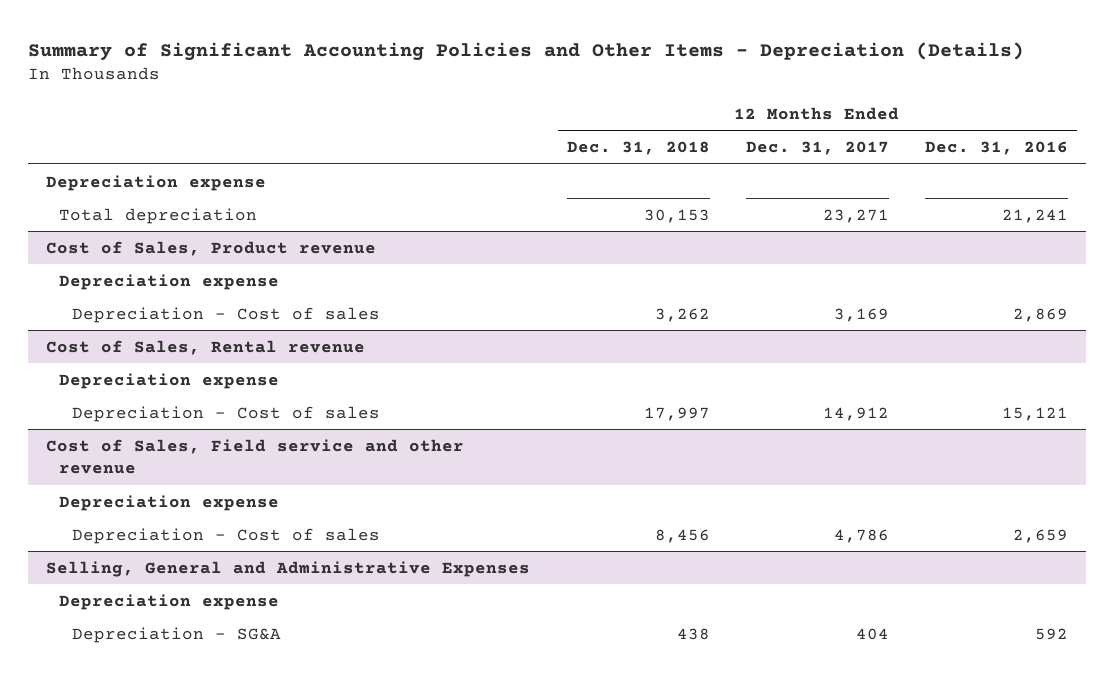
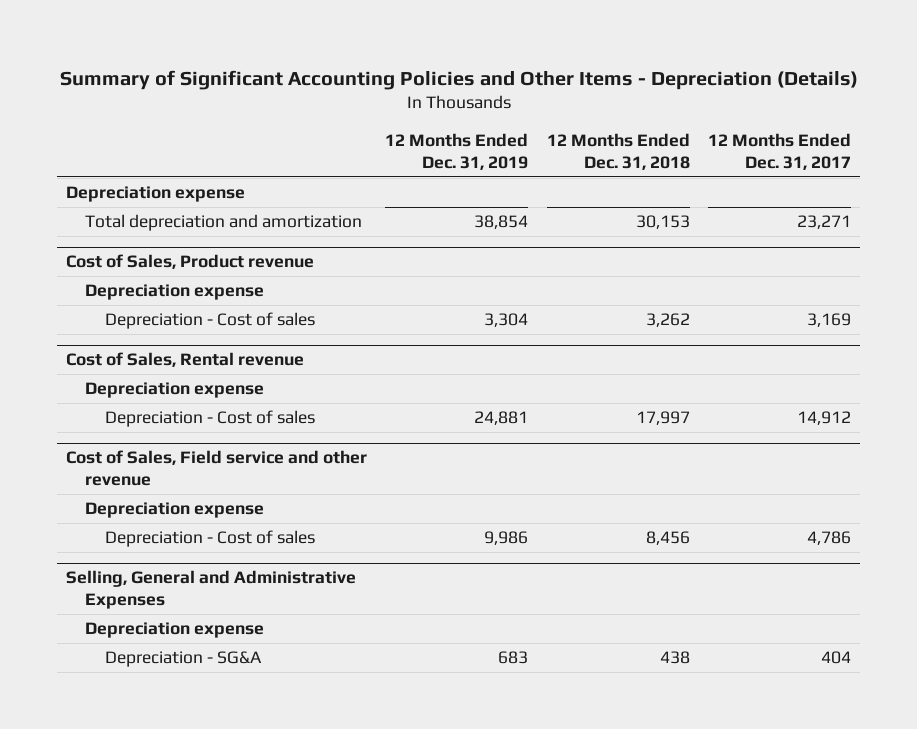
[924,141,1068,156] Dec. 31, 2016 -> none
none -> [385,132,529,170] 12 Months Ended Dec. 31, 2019
[59,207,258,224] Total depreciation -> [85,213,363,231] Total depreciation and amortization

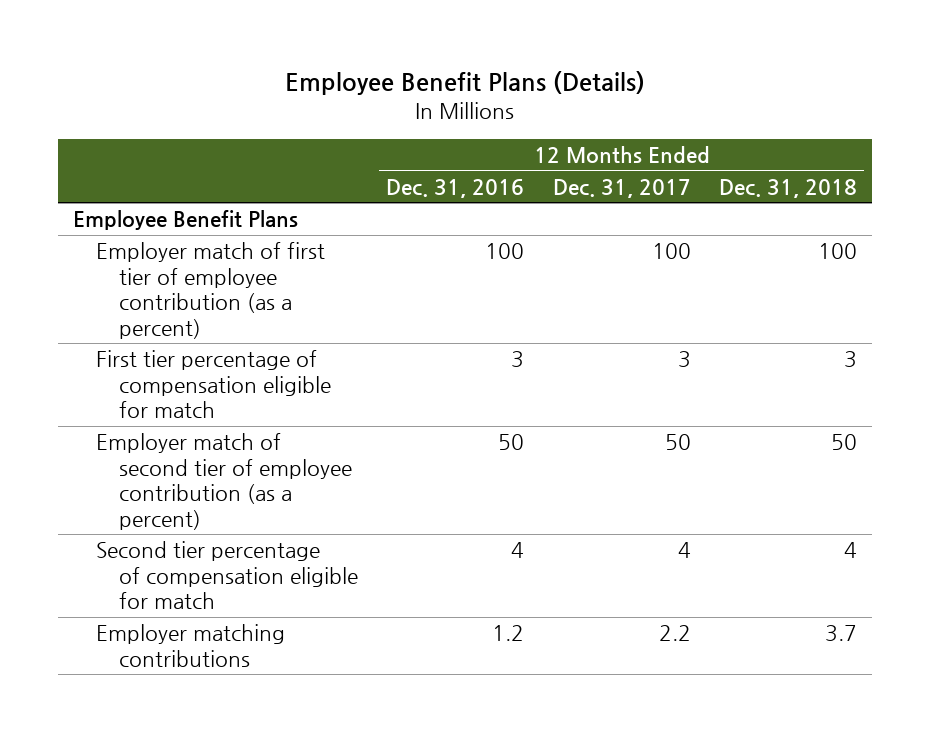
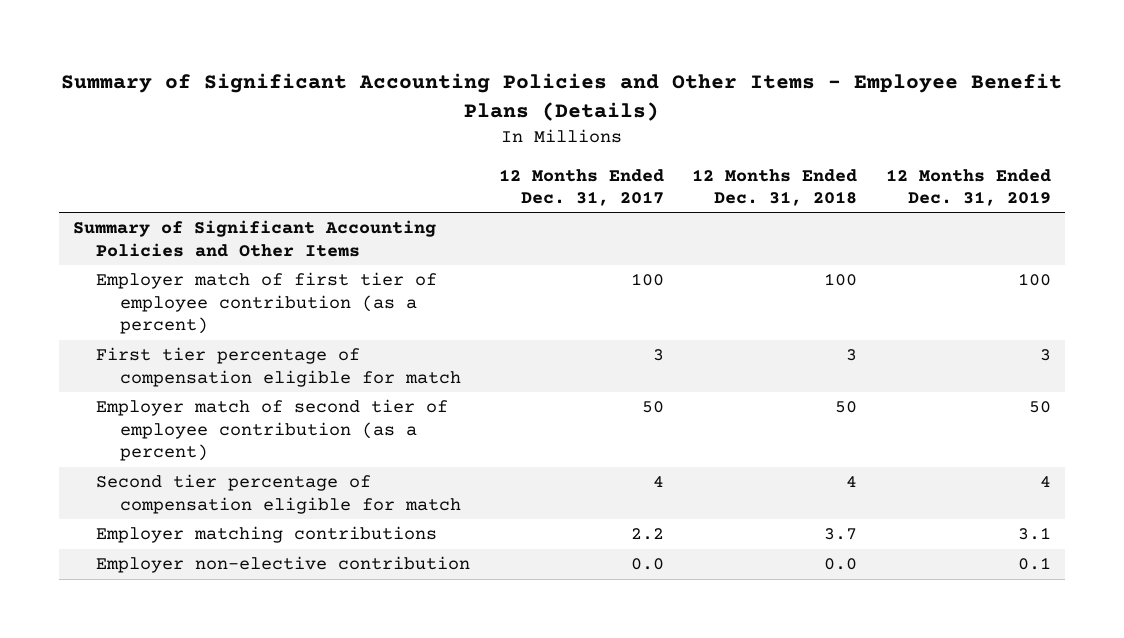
[284,71,645,96] Employee Benefit Plans (Details) -> [60,72,1062,121] Summary of Significant Accounting Policies and Other Items - Employee Benefit Plans (Details)
[386,178,525,198] Dec. 31, 2016 -> none
none -> [885,168,1051,206] 12 Months Ended Dec. 31, 2019
[72,210,298,231] Employee Benefit Plans -> none
none -> [73,220,437,257] Summary of Significant Accounting Policies and Other Items
none -> [96,556,471,574] Employer non-elective contribution

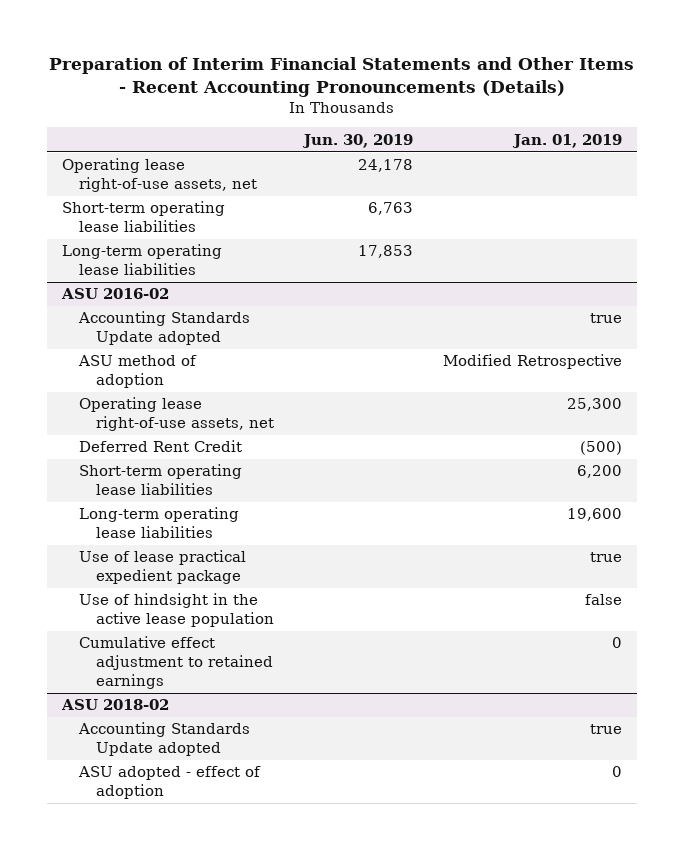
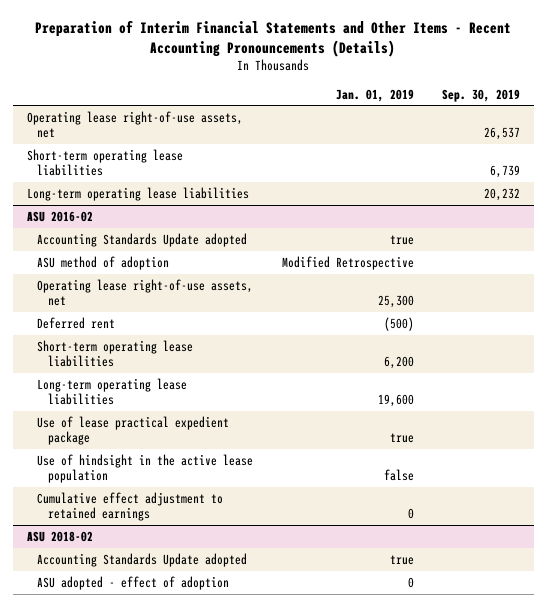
[302,133,414,148] Jun. 30, 2019 -> none
none -> [442,88,521,102] Sep. 30, 2019
[79,440,243,453] Deferred Rent Credit -> [37,316,116,329] Deferred rent

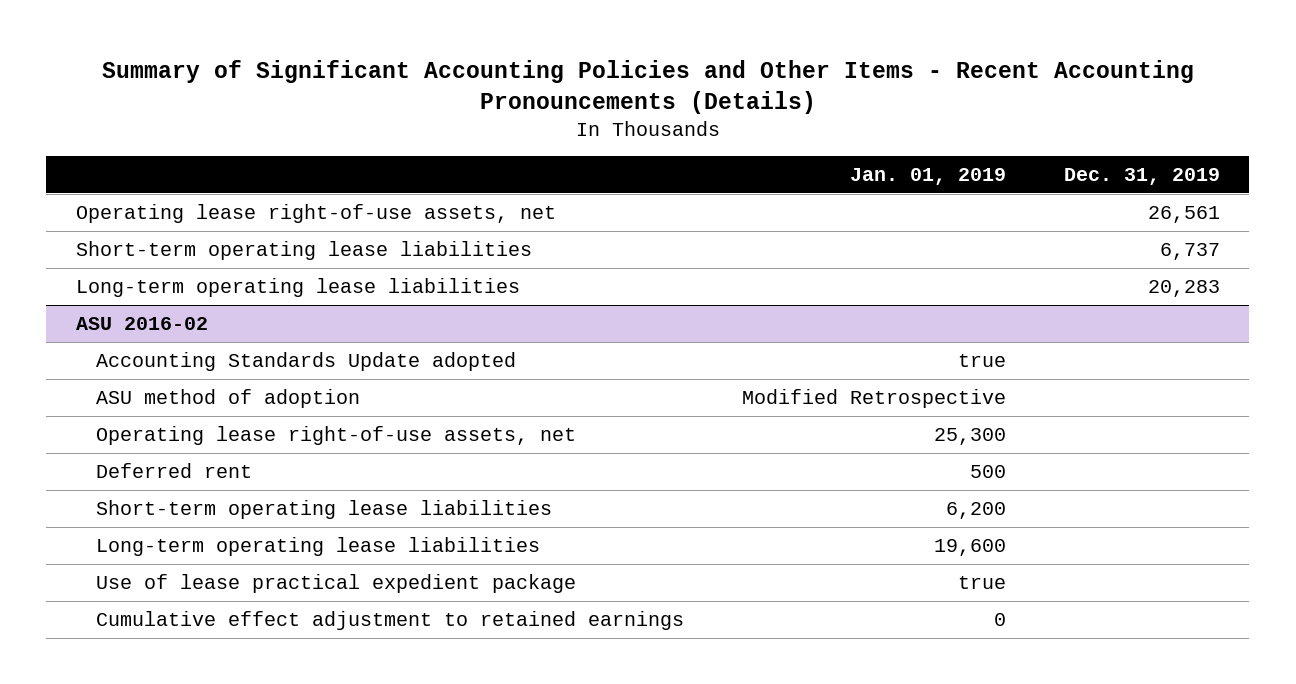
[35,19,512,57] Preparation of Interim Financial Statements and Other Items - Recent Accounting Pronouncements (Details) -> [101,59,1194,114] Summary of Significant Accounting Policies and Other Items - Recent Accounting Pronouncements (Details)
[442,88,521,102] Sep. 30, 2019 -> none
none -> [1064,167,1221,185] Dec. 31, 2019
[383,316,414,331] (500) -> [970,465,1007,479] 500
[37,453,254,484] Use of hindsight in the active lease population -> none
[26,530,93,542] ASU 2018-02 -> none
[37,552,248,567] Accounting Standards Update adopted -> none
[37,575,230,590] ASU adopted - effect of adoption -> none

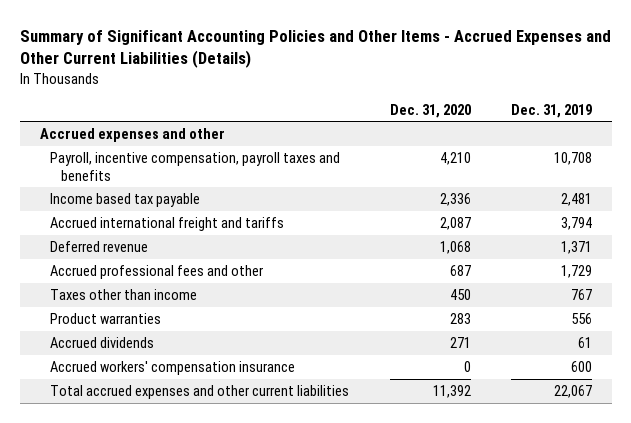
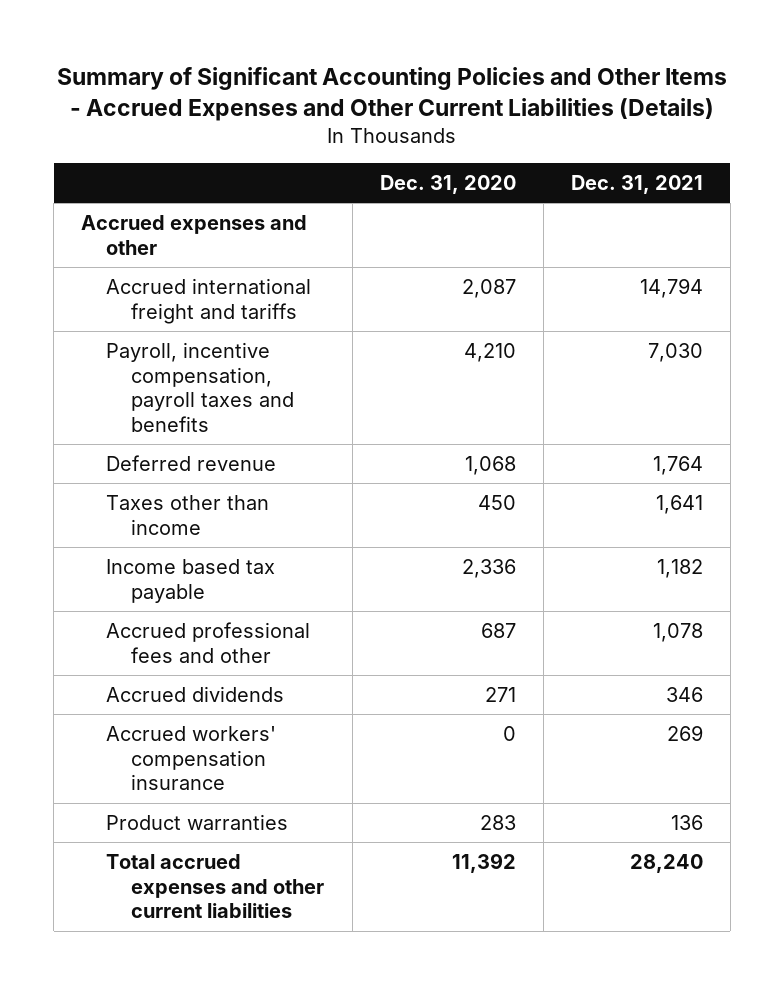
[510,103,592,118] Dec. 31, 2019 -> none
none -> [570,175,703,195] Dec. 31, 2021
[50,151,341,181] Payroll, incentive compensation, payroll taxes and benefits -> [106,342,295,432] Payroll, incentive compensation, payroll taxes and benefits
[50,192,201,207] Income based tax payable -> [106,559,276,603] Income based tax payable
[50,264,264,279] Accrued professional fees and other -> [106,622,311,663] Accrued professional fees and other
[50,312,162,324] Product warranties -> [106,814,289,831] Product warranties

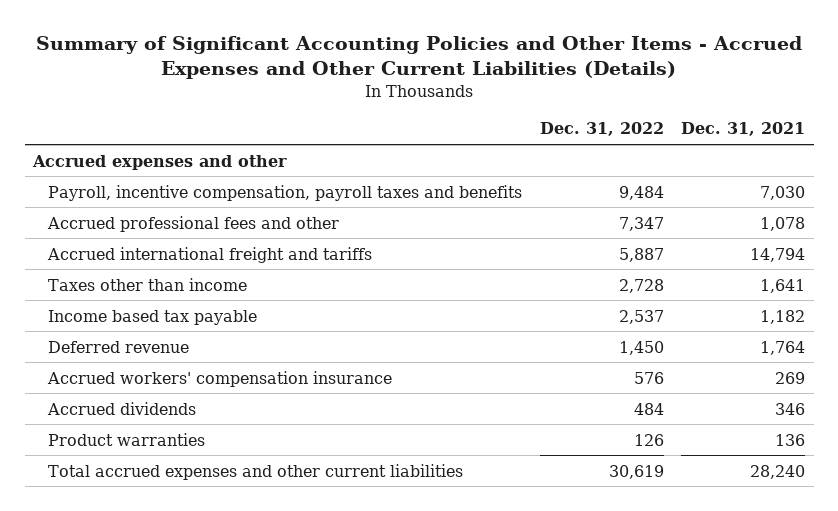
[379,175,516,195] Dec. 31, 2020 -> none
none -> [539,122,664,137] Dec. 31, 2022
[106,622,311,663] Accrued professional fees and other -> [47,215,340,232] Accrued professional fees and other
[106,278,312,324] Accrued international freight and tariffs -> [47,246,373,263] Accrued international freight and tariffs
[106,455,277,472] Deferred revenue -> [48,340,190,353] Deferred revenue
[106,686,285,703] Accrued dividends -> [47,401,197,415] Accrued dividends

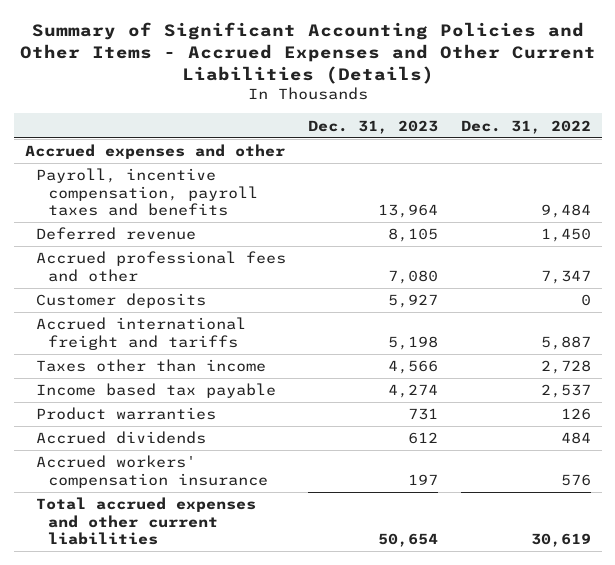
[680,122,805,137] Dec. 31, 2021 -> none
none -> [308,119,439,134] Dec. 31, 2023
[48,340,190,353] Deferred revenue -> [36,227,197,241] Deferred revenue
none -> [36,293,207,309] Customer deposits
[47,401,197,415] Accrued dividends -> [36,431,207,445] Accrued dividends
[47,370,393,387] Accrued workers' compensation insurance -> [36,455,268,488] Accrued workers' compensation insurance

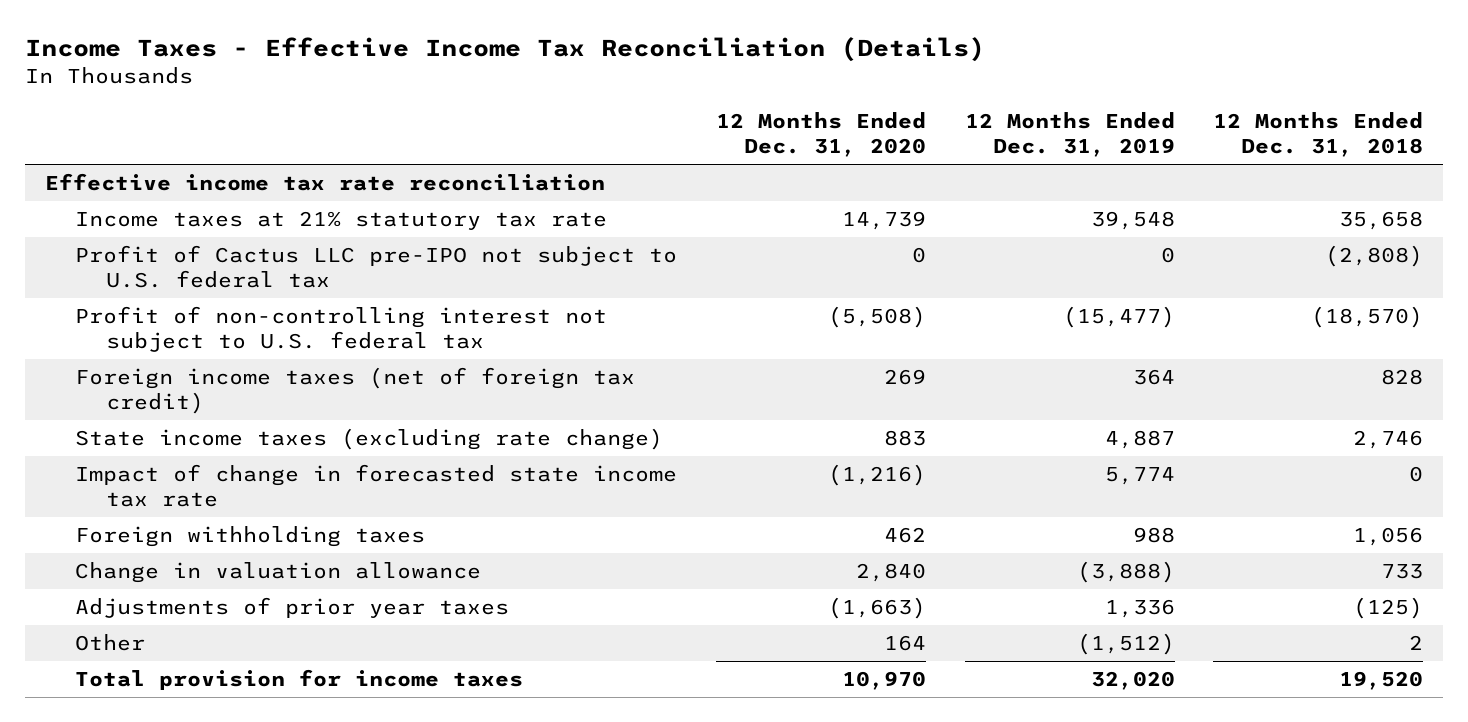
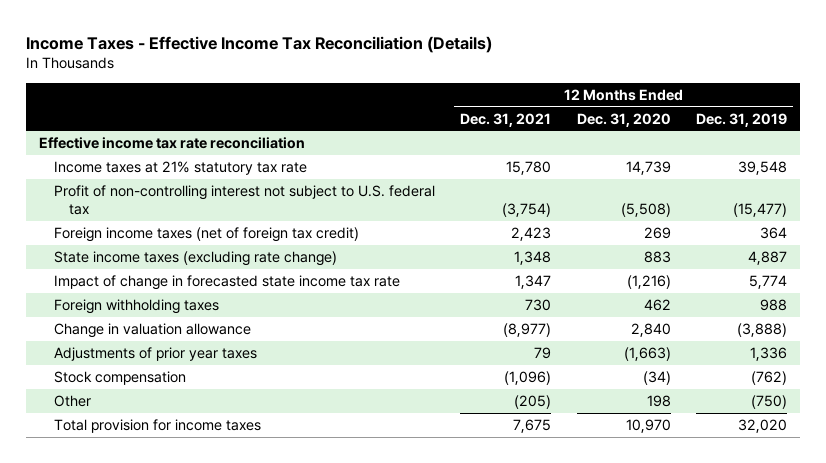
[1213,111,1424,158] 12 Months Ended Dec. 31, 2018 -> none
none -> [460,112,552,127] Dec. 31, 2021
[75,244,678,289] Profit of Cactus LLC pre-IPO not subject to U.S. federal tax -> none
none -> [54,370,187,385] Stock compensation
[883,634,926,651] 164 -> [646,394,671,407] 198
[1076,632,1175,655] (1,512) -> [750,394,787,409] (750)

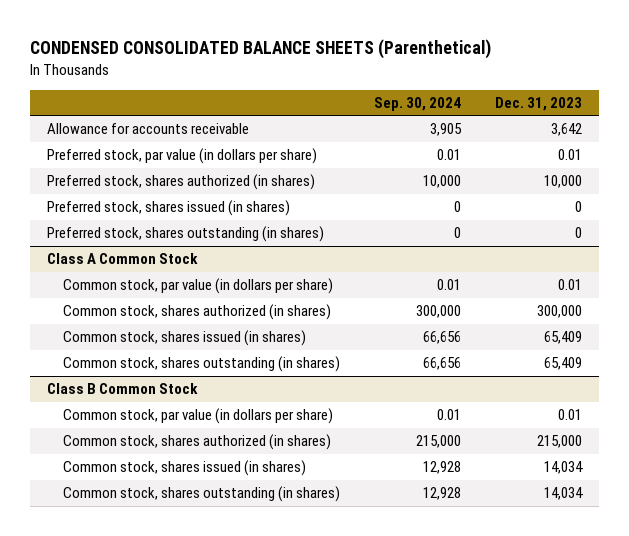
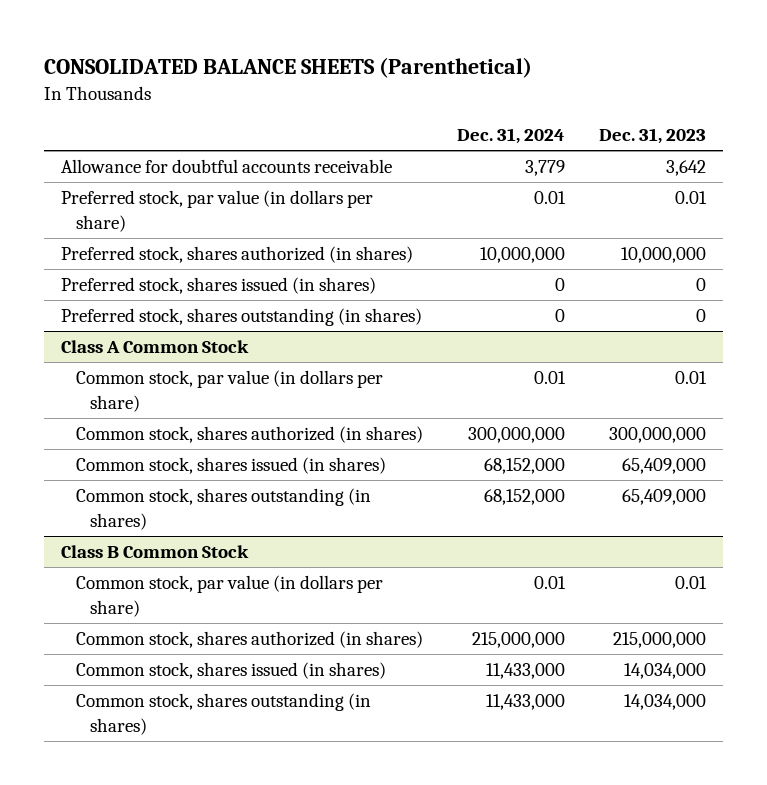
[30,38,492,59] CONDENSED CONSOLIDATED BALANCE SHEETS (Parenthetical) -> [44,57,533,79] CONSOLIDATED BALANCE SHEETS (Parenthetical)
[374,97,462,112] Sep. 30, 2024 -> none
none -> [456,128,565,145] Dec. 31, 2024
[47,123,250,135] Allowance for accounts receivable -> [61,158,393,173] Allowance for doubtful accounts receivable
[543,175,582,189] 10,000 -> [620,246,706,263] 10,000,000
[536,305,582,319] 300,000 -> [608,426,706,443] 300,000,000
[543,331,582,345] 65,409 -> [621,457,706,474] 65,409,000
[543,357,582,371] 65,409 -> [621,488,706,505] 65,409,000
[536,435,582,449] 215,000 -> [612,631,706,648] 215,000,000
[543,461,583,475] 14,034 -> [623,662,706,679] 14,034,000
[543,487,583,501] 14,034 -> [623,693,706,710] 14,034,000

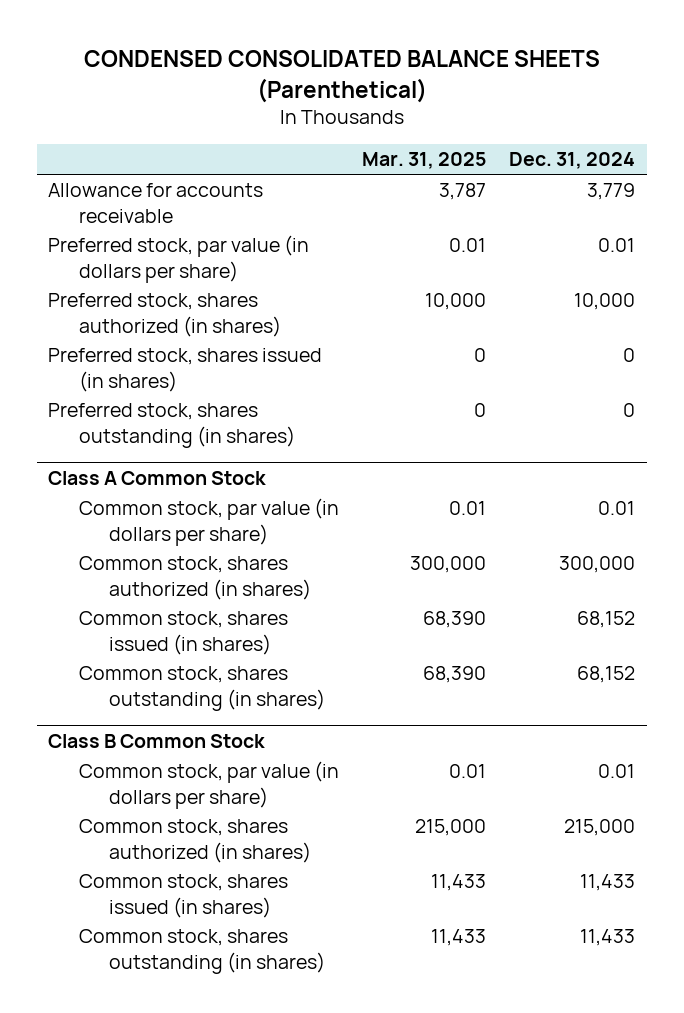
[44,57,533,79] CONSOLIDATED BALANCE SHEETS (Parenthetical) -> [83,50,600,103] CONDENSED CONSOLIDATED BALANCE SHEETS (Parenthetical)
[598,128,706,145] Dec. 31, 2023 -> none
none -> [362,152,487,170] Mar. 31, 2025
[61,158,393,173] Allowance for doubtful accounts receivable -> [48,183,264,223] Allowance for accounts receivable
[479,246,565,263] 10,000,000 -> [574,293,636,311] 10,000
[467,426,565,443] 300,000,000 -> [559,556,636,574] 300,000
[483,457,565,474] 68,152,000 -> [577,611,636,629] 68,152
[483,488,565,505] 68,152,000 -> [577,666,636,684] 68,152
[471,631,565,648] 215,000,000 -> [564,819,636,837] 215,000
[485,662,565,679] 11,433,000 -> [580,874,636,892] 11,433
[485,693,565,710] 11,433,000 -> [580,929,636,947] 11,433

